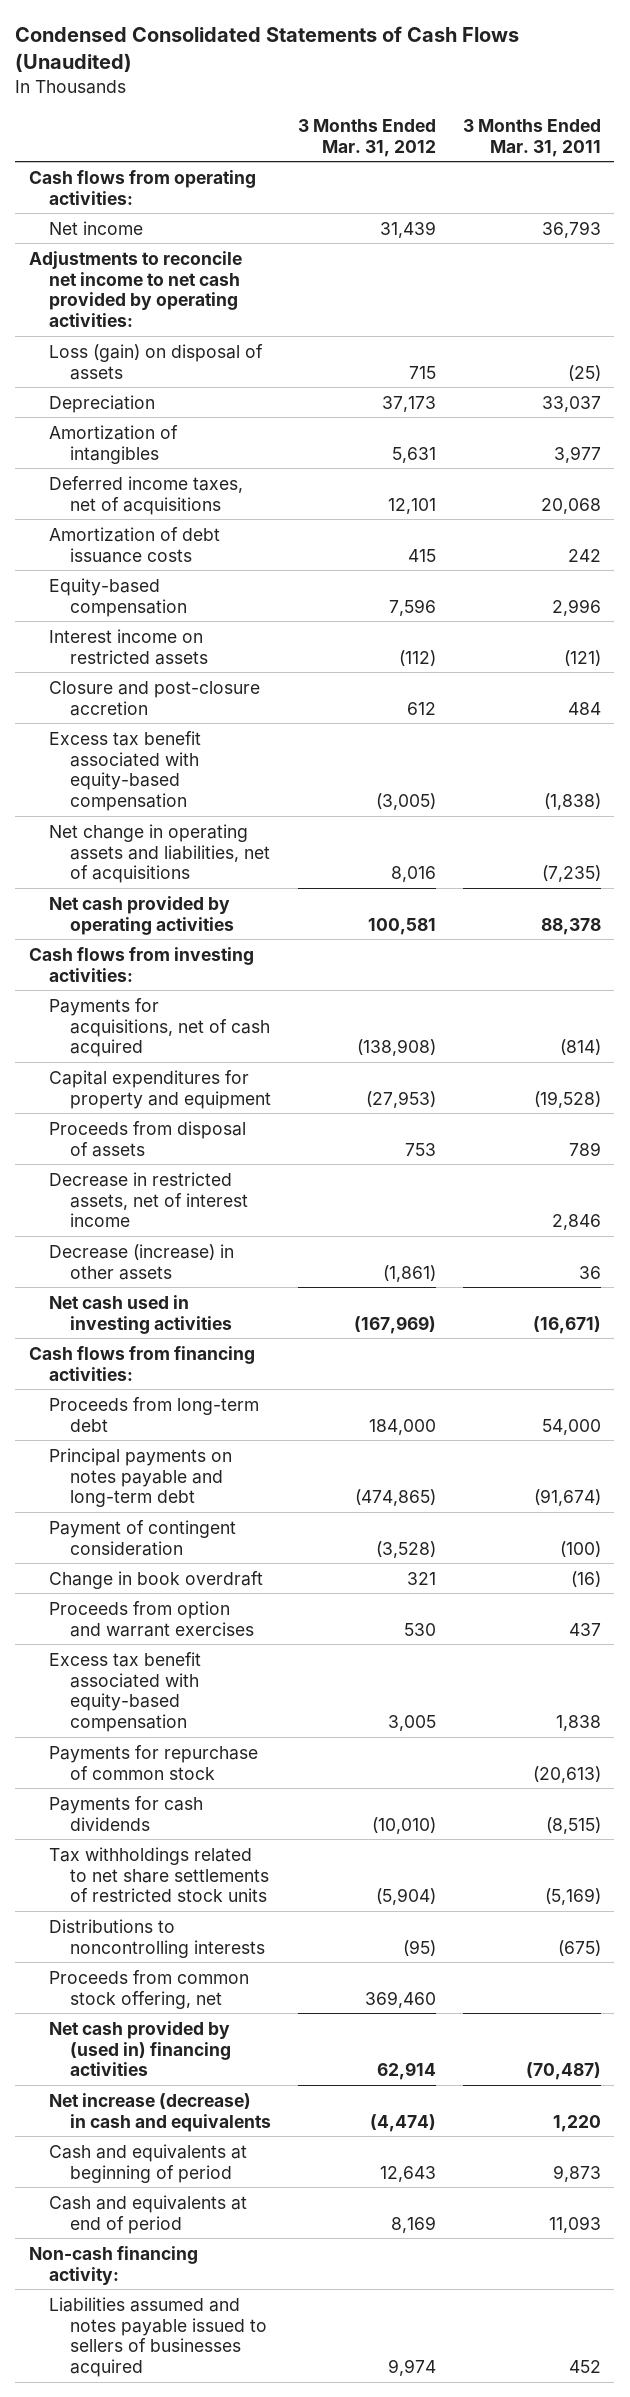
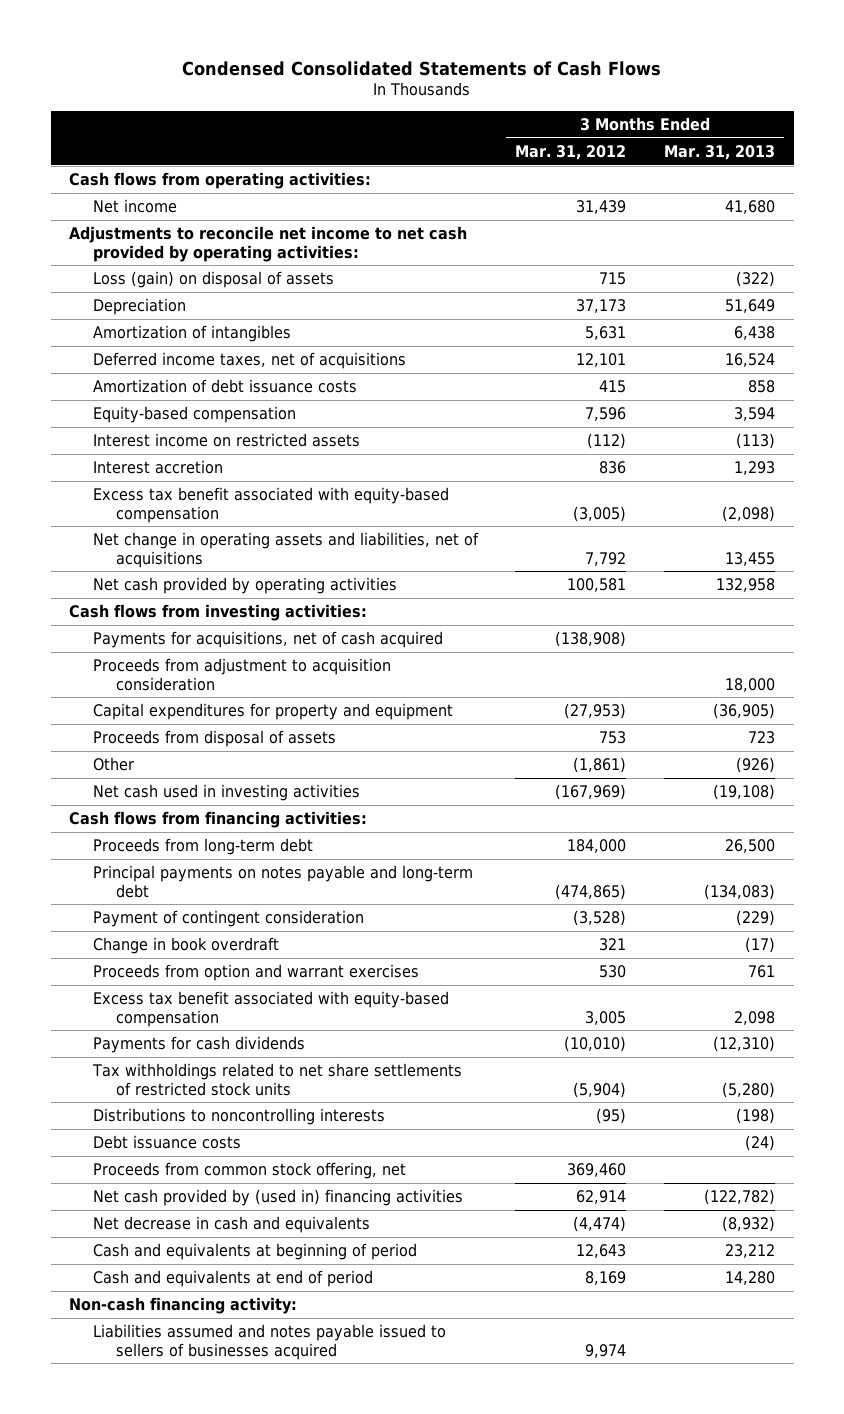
[15,26,520,73] Condensed Consolidated Statements of Cash Flows (Unaudited) -> [182,60,662,76] Condensed Consolidated Statements of Cash Flows
[462,118,601,157] 3 Months Ended Mar. 31, 2011 -> none
none -> [663,144,775,160] Mar. 31, 2013
[49,680,261,716] Closure and post-closure accretion -> none
none -> [92,460,223,475] Interest accretion
[391,866,437,883] 8,016 -> [585,551,627,566] 7,792
none -> [92,658,391,691] Proceeds from adjustment to acquisition consideration
[49,1171,249,1228] Decrease in restricted assets, net of interest income -> none
[49,1243,235,1280] Decrease (increase) in other assets -> [92,757,134,772] Other
[49,1744,259,1780] Payments for repurchase of common stock -> none
none -> [92,1135,241,1150] Debt issuance costs
[49,2092,272,2132] Net increase (decrease) in cash and equivalents -> [92,1216,370,1234] Net decrease in cash and equivalents

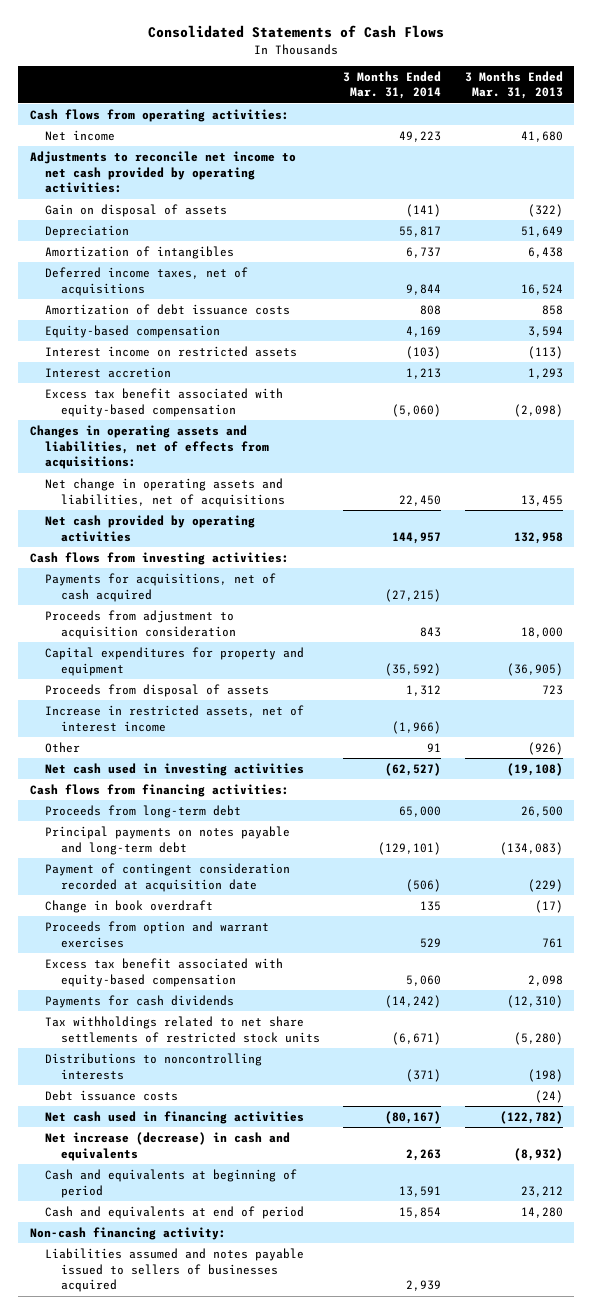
[182,60,662,76] Condensed Consolidated Statements of Cash Flows -> [148,25,445,39] Consolidated Statements of Cash Flows
[515,144,627,160] Mar. 31, 2012 -> none
none -> [343,70,442,100] 3 Months Ended Mar. 31, 2014
[92,271,334,289] Loss (gain) on disposal of assets -> [45,203,228,217] Gain on disposal of assets
none -> [29,424,270,470] Changes in operating assets and liabilities, net of effects from acquisitions:
none -> [45,704,305,732] Increase in restricted assets, net of interest income
[92,910,364,928] Payment of contingent consideration -> [45,862,291,892] Payment of contingent consideration recorded at acquisition date
[92,1162,406,1180] Proceeds from common stock offering, net -> none
[92,1189,463,1207] Net cash provided by (used in) financing activities -> [45,1110,305,1124] Net cash used in financing activities
[92,1216,370,1234] Net decrease in cash and equivalents -> [45,1131,291,1161] Net increase (decrease) in cash and equivalents

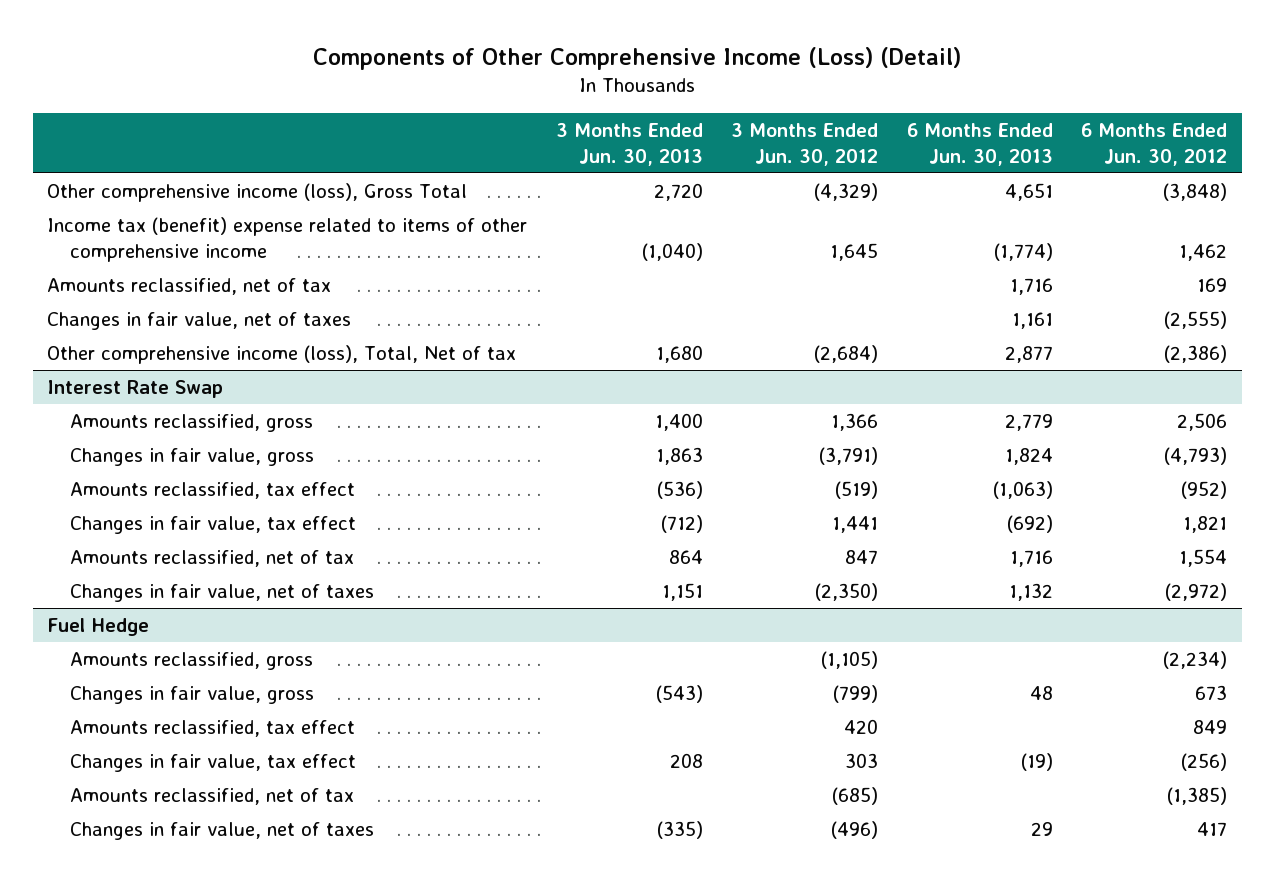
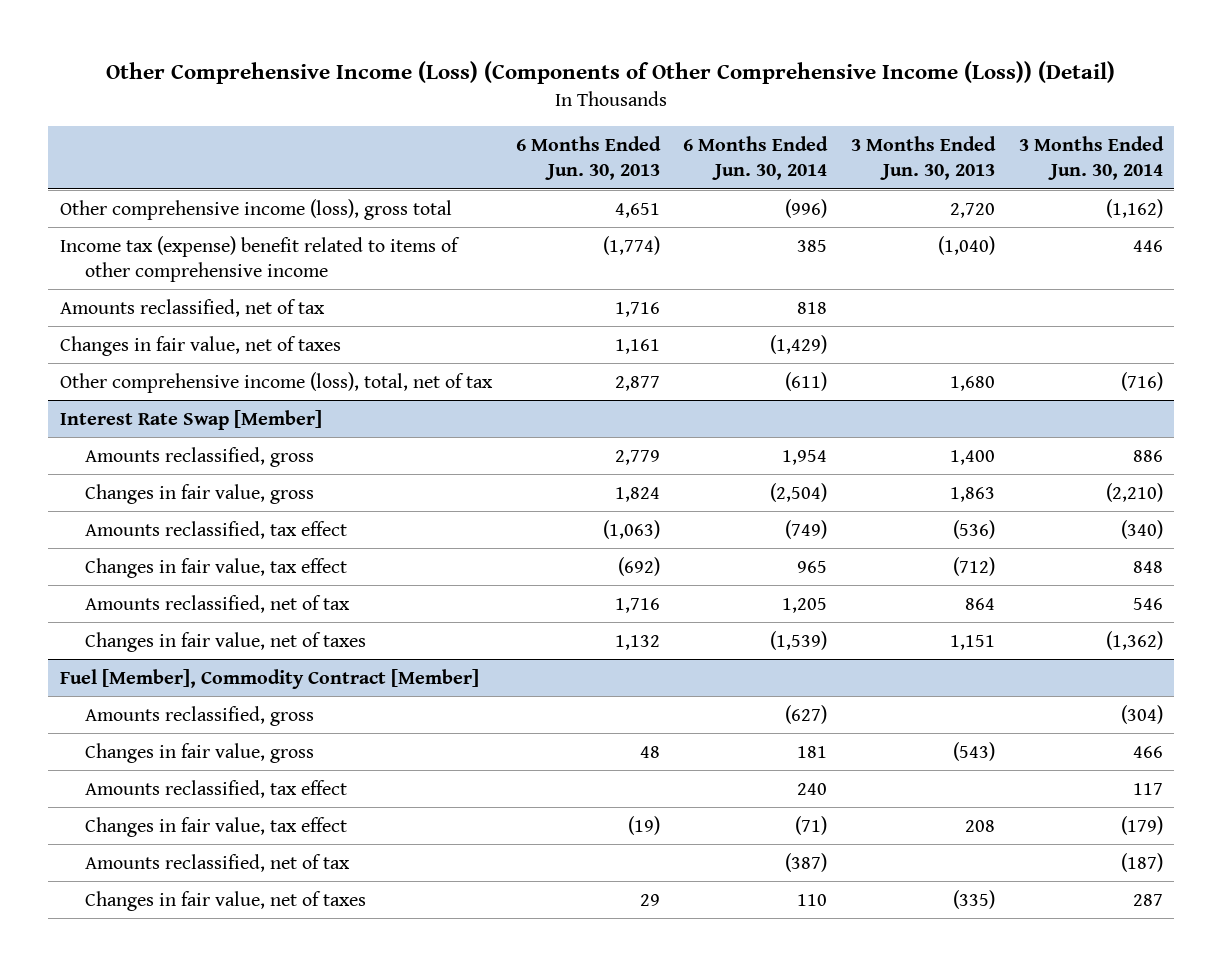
[313,46,962,70] Components of Other Comprehensive Income (Loss) (Detail) -> [106,61,1116,85] Other Comprehensive Income (Loss) (Components of Other Comprehensive Income (Loss)) (Detail)
[731,122,879,166] 3 Months Ended Jun. 30, 2012 -> none
[1081,122,1228,166] 6 Months Ended Jun. 30, 2012 -> none
none -> [683,136,829,181] 6 Months Ended Jun. 30, 2014
none -> [1018,136,1164,181] 3 Months Ended Jun. 30, 2014
[47,183,468,203] Other comprehensive income (loss), Gross Total -> [59,198,452,220] Other comprehensive income (loss), gross total
[47,217,528,262] Income tax (benefit) expense related to items of other comprehensive income -> [59,235,460,282] Income tax (expense) benefit related to items of other comprehensive income
[47,345,517,365] Other comprehensive income (loss), Total, Net of tax -> [59,371,493,393] Other comprehensive income (loss), total, net of tax
[47,380,224,399] Interest Rate Swap -> [59,409,322,430] Interest Rate Swap [Member]
[47,618,150,637] Fuel Hedge -> none
none -> [59,668,479,689] Fuel [Member], Commodity Contract [Member]

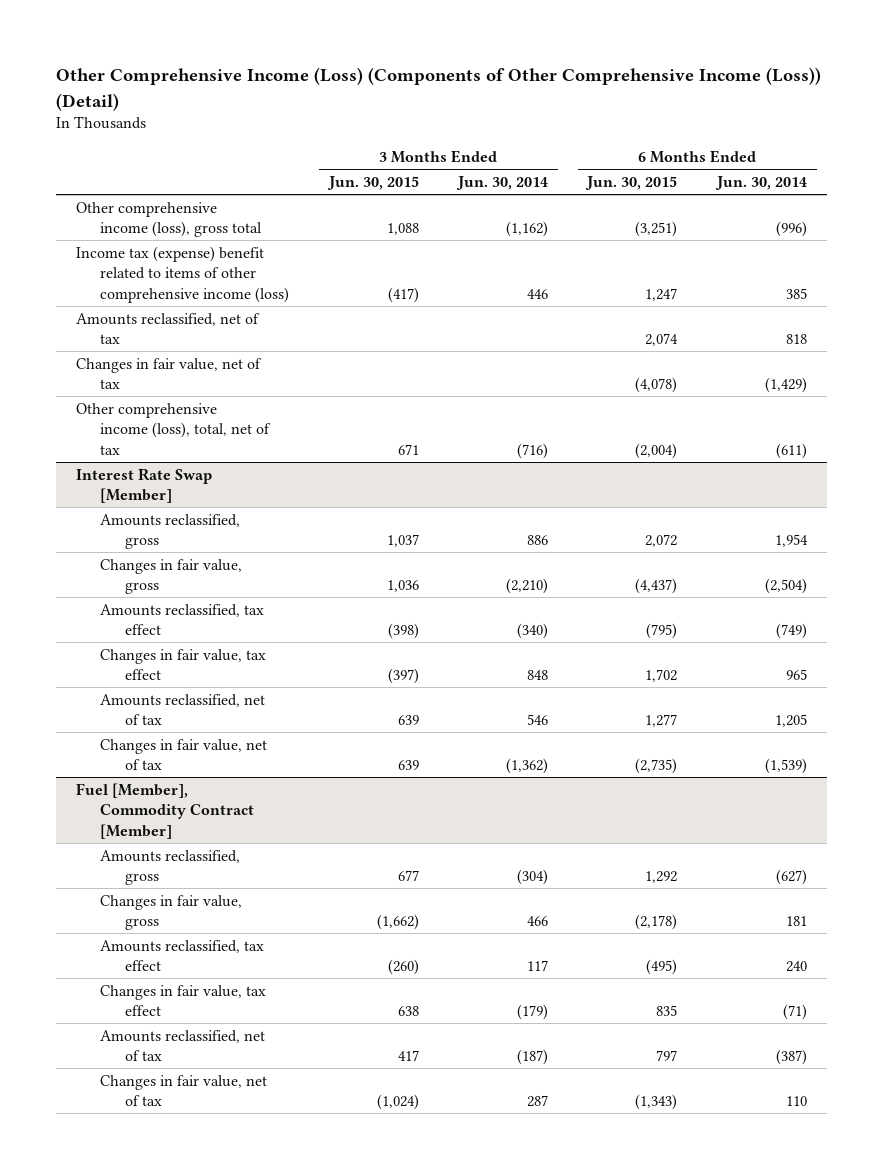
[515,136,661,181] 6 Months Ended Jun. 30, 2013 -> none
[850,136,996,181] 3 Months Ended Jun. 30, 2013 -> none
none -> [326,175,419,190] Jun. 30, 2015
none -> [585,175,678,190] Jun. 30, 2015
[59,235,460,282] Income tax (expense) benefit related to items of other comprehensive income -> [76,245,290,304] Income tax (expense) benefit related to items of other comprehensive income (loss)
[59,335,341,356] Changes in fair value, net of taxes -> [76,357,263,390] Changes in fair value, net of tax
[84,631,366,652] Changes in fair value, net of taxes -> [100,738,268,771] Changes in fair value, net of tax
[84,890,366,911] Changes in fair value, net of taxes -> [100,1074,268,1107] Changes in fair value, net of tax

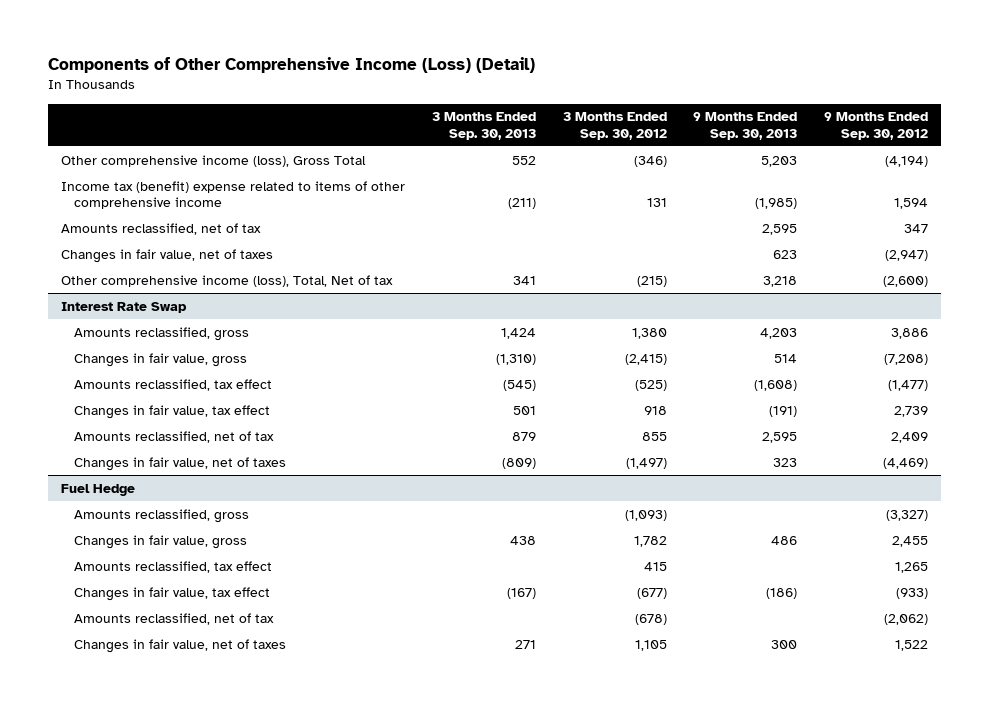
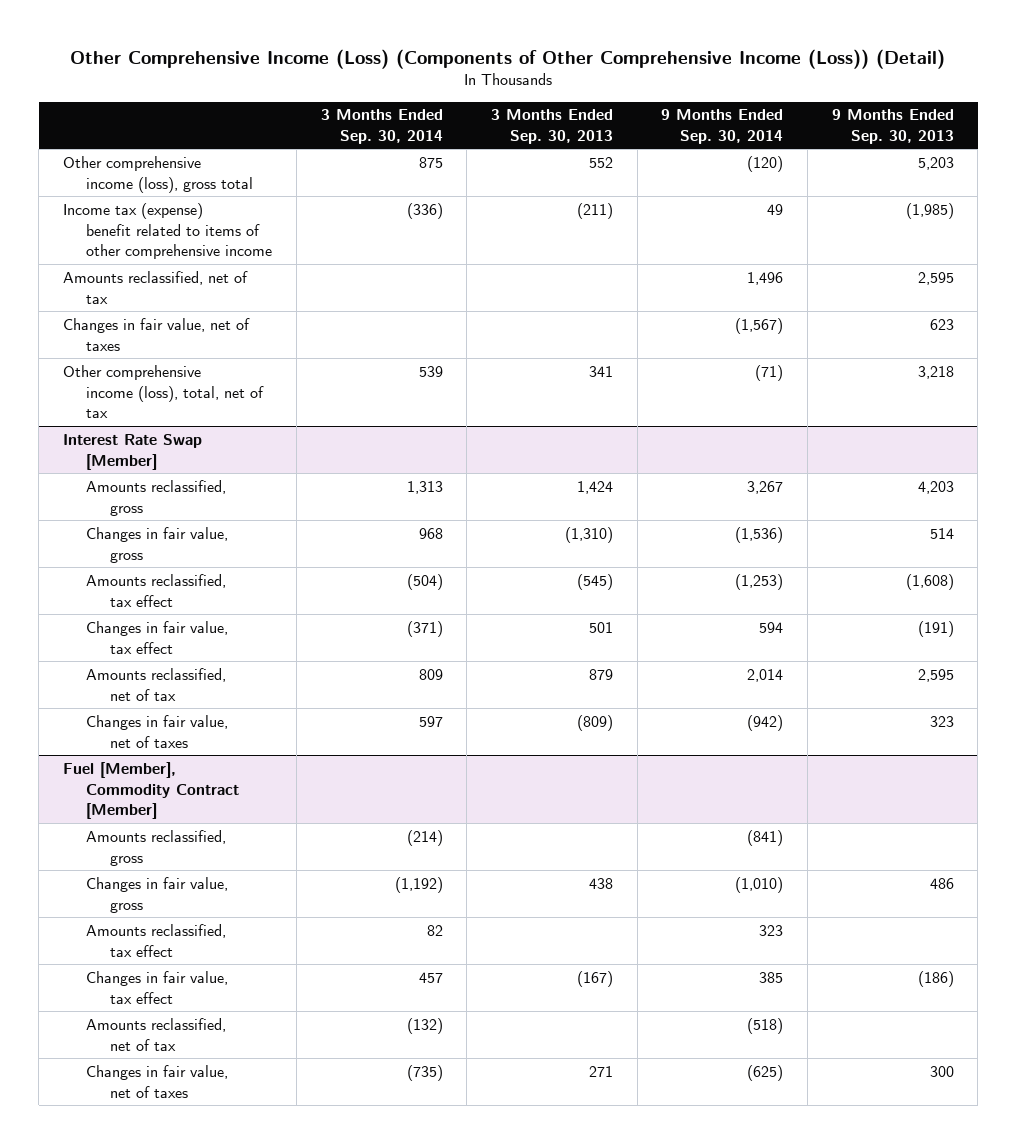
[48,57,536,74] Components of Other Comprehensive Income (Loss) (Detail) -> [70,48,946,69] Other Comprehensive Income (Loss) (Components of Other Comprehensive Income (Loss)) (Detail)
[562,112,667,140] 3 Months Ended Sep. 30, 2012 -> none
[823,112,928,140] 9 Months Ended Sep. 30, 2012 -> none
none -> [320,109,443,145] 3 Months Ended Sep. 30, 2014
none -> [661,109,784,145] 9 Months Ended Sep. 30, 2014
[61,154,367,167] Other comprehensive income (loss), Gross Total -> [62,155,254,193] Other comprehensive income (loss), gross total
[61,180,406,210] Income tax (benefit) expense related to items of other comprehensive income -> [62,202,273,260] Income tax (expense) benefit related to items of other comprehensive income
[61,274,394,287] Other comprehensive income (loss), Total, Net of tax -> [62,364,265,419] Other comprehensive income (loss), total, net of tax
[61,301,188,313] Interest Rate Swap -> [62,433,202,470] Interest Rate Swap [Member]
[61,483,136,496] Fuel Hedge -> none
none -> [62,761,240,820] Fuel [Member], Commodity Contract [Member]

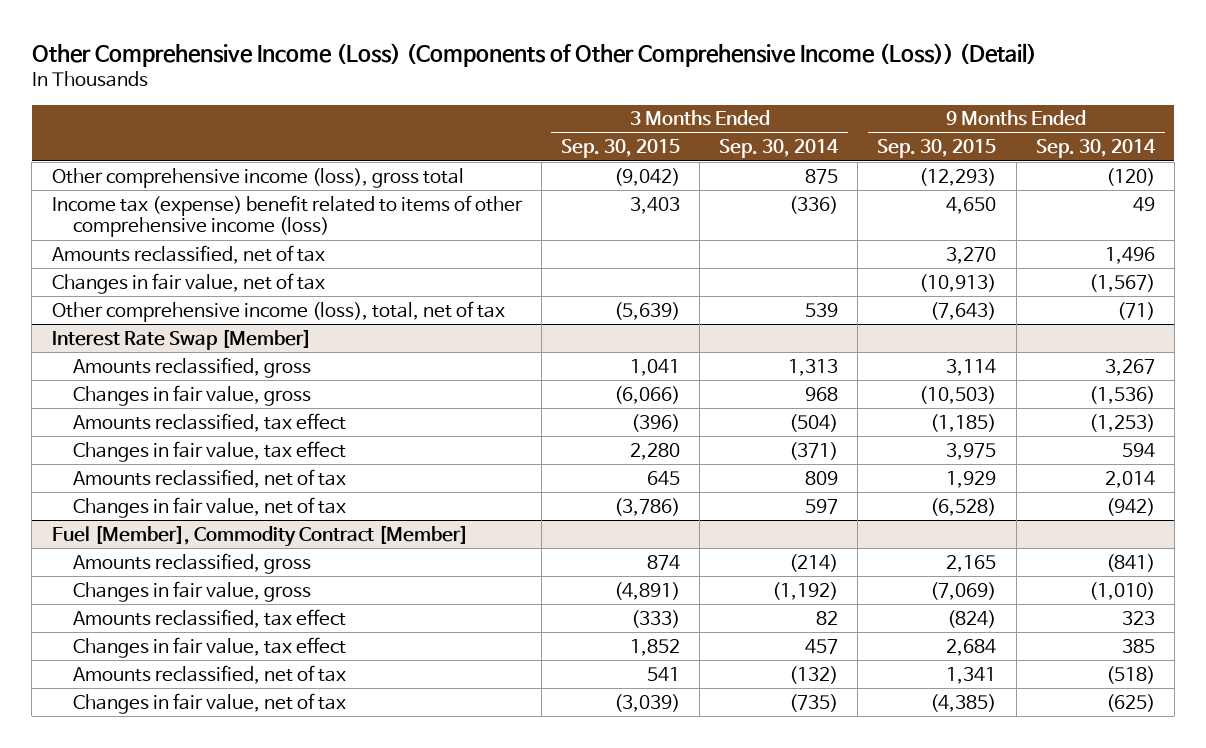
[491,109,614,145] 3 Months Ended Sep. 30, 2013 -> none
[831,109,954,145] 9 Months Ended Sep. 30, 2013 -> none
none -> [560,139,680,159] Sep. 30, 2015
none -> [877,139,997,159] Sep. 30, 2015
[62,202,273,260] Income tax (expense) benefit related to items of other comprehensive income -> [51,194,523,238] Income tax (expense) benefit related to items of other comprehensive income (loss)
[62,317,250,351] Changes in fair value, net of taxes -> [51,272,325,294] Changes in fair value, net of tax
[86,714,229,748] Changes in fair value, net of taxes -> [73,496,347,518] Changes in fair value, net of tax
[86,1064,229,1098] Changes in fair value, net of taxes -> [73,692,347,714] Changes in fair value, net of tax

